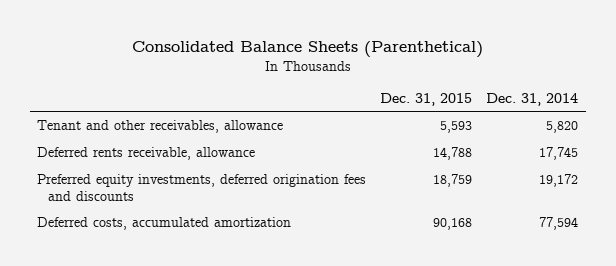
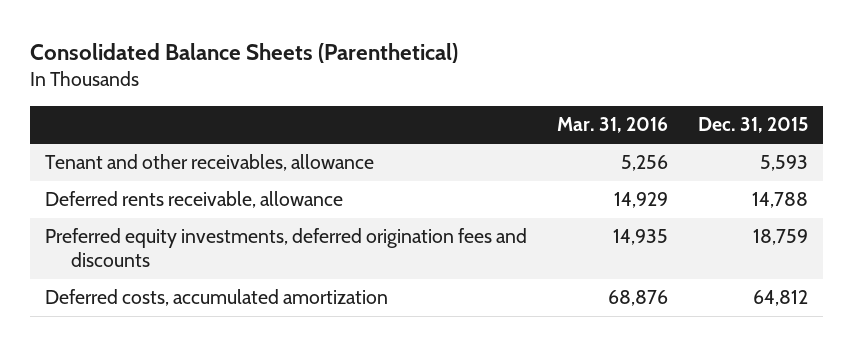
[486,92,579,106] Dec. 31, 2014 -> none
none -> [556,117,668,134] Mar. 31, 2016
[433,218,473,231] 90,168 -> [752,290,808,307] 64,812

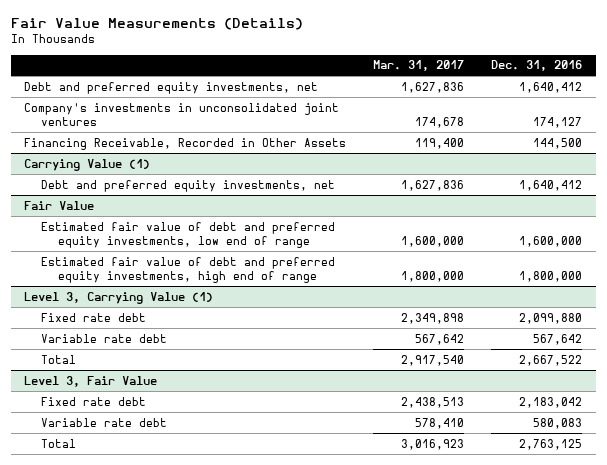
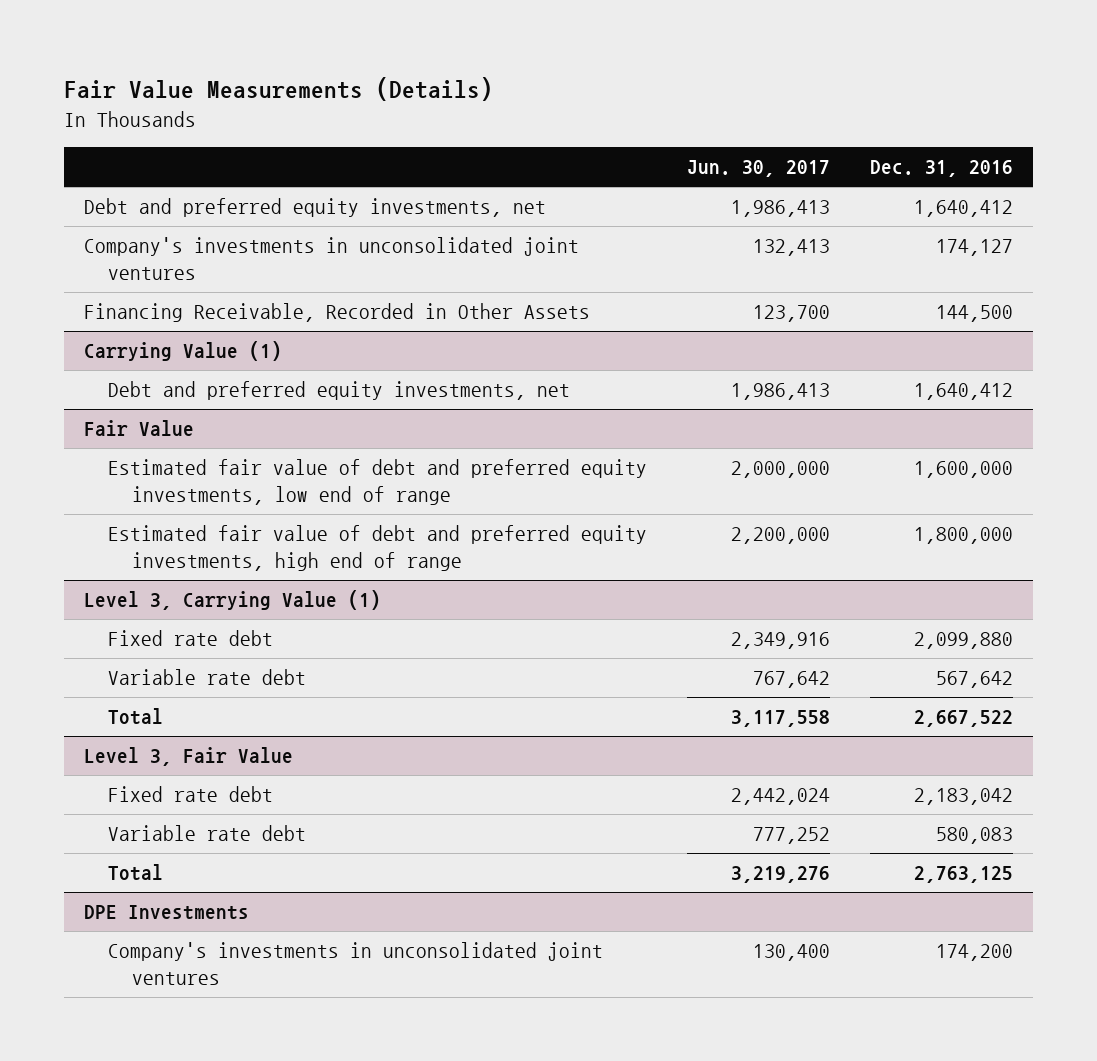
[373,60,465,72] Mar. 31, 2017 -> none
none -> [687,160,831,178] Jun. 30, 2017
none -> [84,905,250,921] DPE Investments
none -> [108,942,604,986] Company's investments in unconsolidated joint ventures

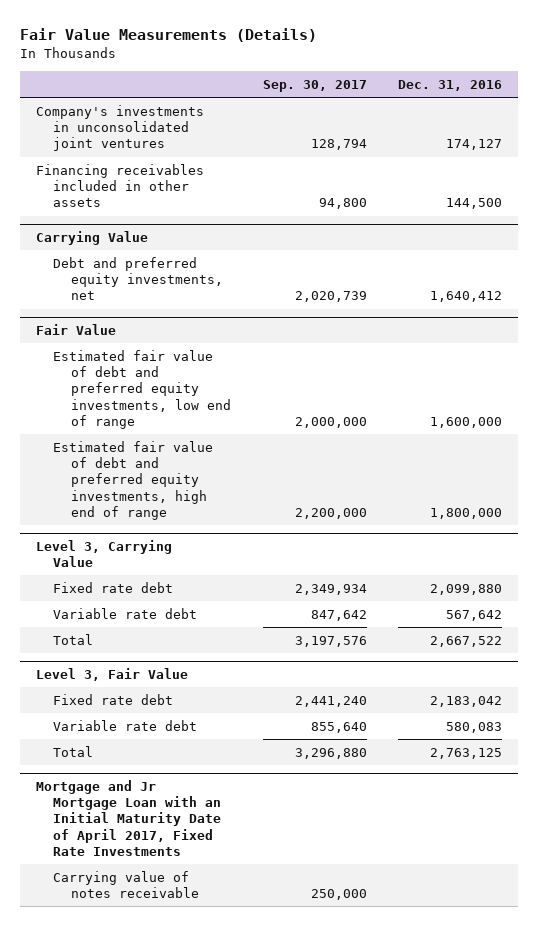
[687,160,831,178] Jun. 30, 2017 -> none
none -> [262,79,367,92] Sep. 30, 2017
[84,198,547,218] Debt and preferred equity investments, net -> none
[84,303,591,323] Financing Receivable, Recorded in Other Assets -> [35,163,204,208] Financing receivables included in other assets
[84,341,283,362] Carrying Value (1) -> [35,230,148,245] Carrying Value
[84,590,382,611] Level 3, Carrying Value (1) -> [35,539,172,568] Level 3, Carrying Value
[84,905,250,921] DPE Investments -> none
[108,942,604,986] Company's investments in unconsolidated joint ventures -> none
none -> [35,779,222,856] Mortgage and Jr Mortgage Loan with an Initial Maturity Date of April 2017, Fixed Rate Investments
none -> [53,870,200,899] Carrying value of notes receivable

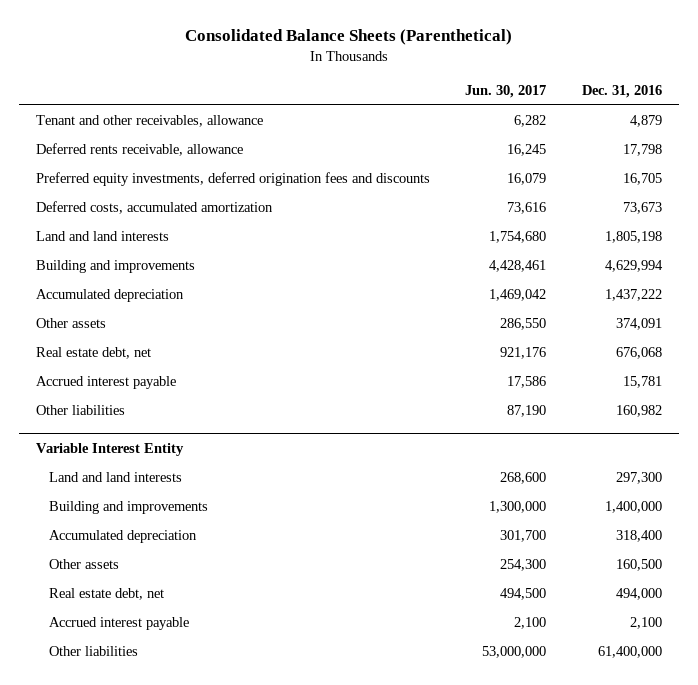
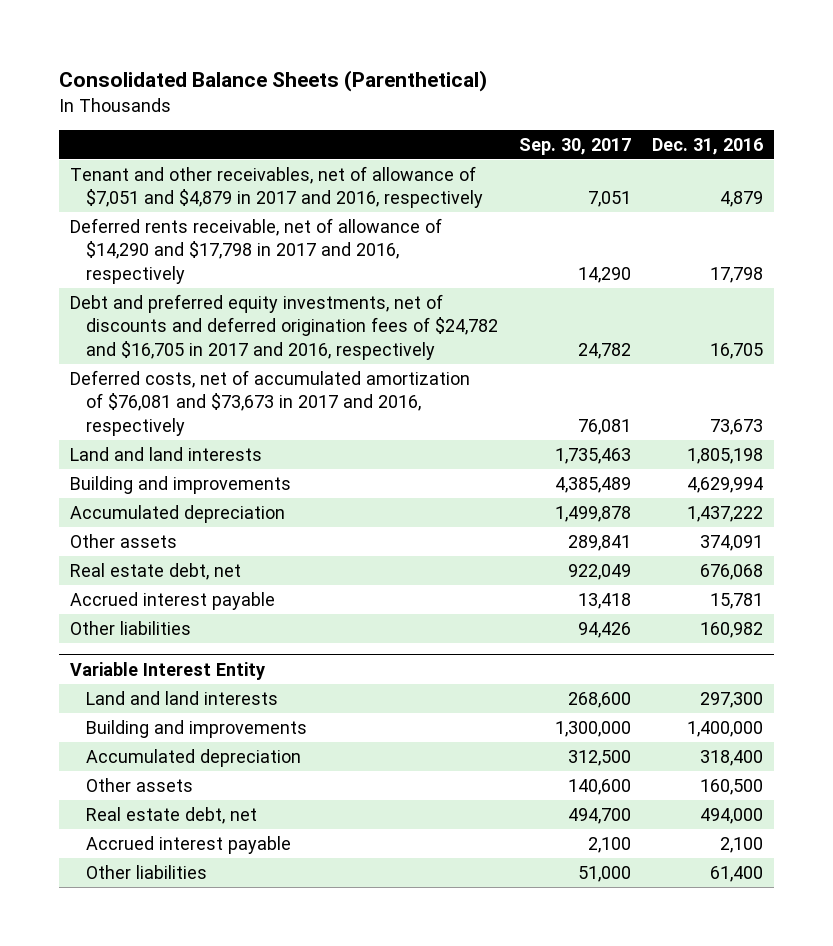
[465,84,547,98] Jun. 30, 2017 -> none
none -> [519,138,632,156] Sep. 30, 2017
[36,115,264,128] Tenant and other receivables, allowance -> [69,165,483,209] Tenant and other receivables, net of allowance of $7,051 and $4,879 in 2017 and 2016, respectively
[36,143,244,157] Deferred rents receivable, allowance -> [69,217,442,284] Deferred rents receivable, net of allowance of $14,290 and $17,798 in 2017 and 2016, respectively
[36,172,431,187] Preferred equity investments, deferred origination fees and discounts -> [69,293,498,360] Debt and preferred equity investments, net of discounts and deferred origination fees of $24,782 and $16,705 in 2017 and 2016, respectively
[36,201,274,215] Deferred costs, accumulated amortization -> [69,369,470,436] Deferred costs, net of accumulated amortization of $76,081 and $73,673 in 2017 and 2016, respectively
[597,646,662,659] 61,400,000 -> [710,865,764,882] 61,400

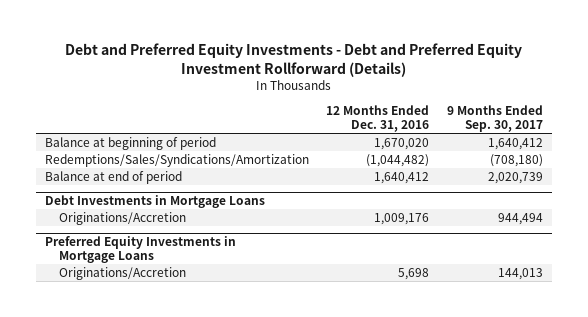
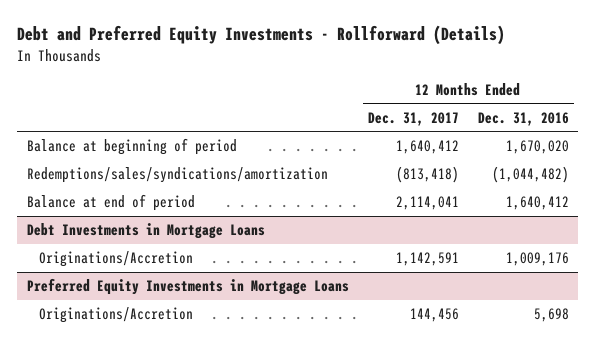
[64,42,522,77] Debt and Preferred Equity Investments - Debt and Preferred Equity Investment Rollforward (Details) -> [17,25,506,46] Debt and Preferred Equity Investments - Rollforward (Details)
[446,104,543,132] 9 Months Ended Sep. 30, 2017 -> none
none -> [367,111,459,126] Dec. 31, 2017
[44,154,309,168] Redemptions/Sales/Syndications/Amortization -> [26,167,328,184] Redemptions/sales/syndications/amortization

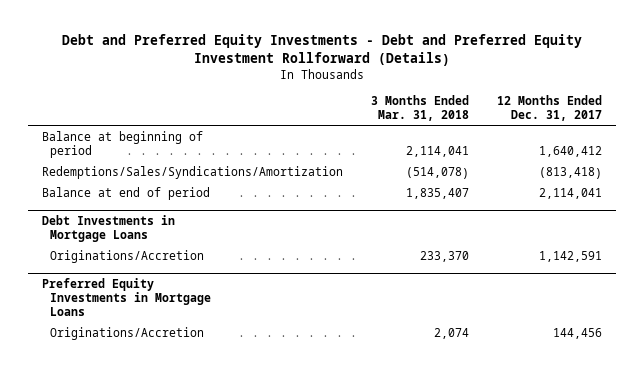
[17,25,506,46] Debt and Preferred Equity Investments - Rollforward (Details) -> [61,34,582,67] Debt and Preferred Equity Investments - Debt and Preferred Equity Investment Rollforward (Details)
[477,111,569,126] Dec. 31, 2016 -> none
none -> [370,94,469,121] 3 Months Ended Mar. 31, 2018
[26,167,328,184] Redemptions/sales/syndications/amortization -> [41,165,343,179] Redemptions/Sales/Syndications/Amortization

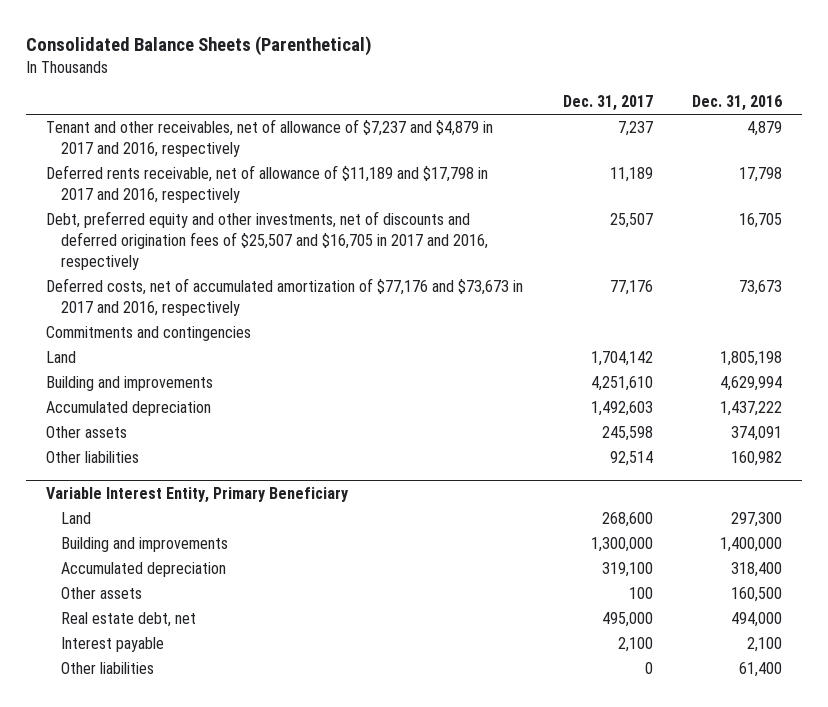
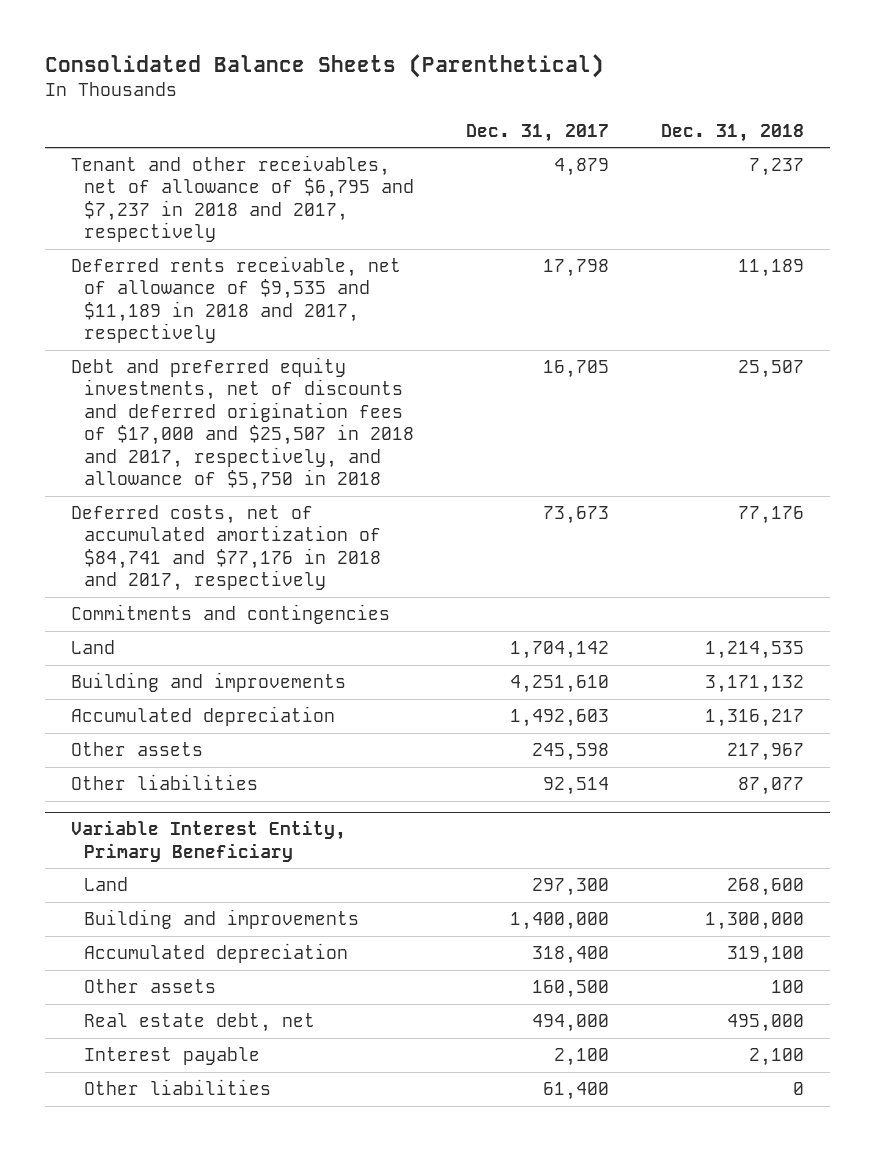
[692,95,783,112] Dec. 31, 2016 -> none
none -> [660,123,804,142] Dec. 31, 2018
[45,119,493,157] Tenant and other receivables, net of allowance of $7,237 and $4,879 in 2017 and 2016, respectively -> [71,154,414,243] Tenant and other receivables, net of allowance of $6,795 and $7,237 in 2018 and 2017, respectively
[617,121,653,137] 7,237 -> [553,157,609,176] 4,879
[45,165,488,203] Deferred rents receivable, net of allowance of $11,189 and $17,798 in 2017 and 2016, respectively -> [71,255,402,344] Deferred rents receivable, net of allowance of $9,535 and $11,189 in 2018 and 2017, respectively
[609,167,653,183] 11,189 -> [542,258,609,277] 17,798
[45,211,489,270] Debt, preferred equity and other investments, net of discounts and deferred origination fees of $25,507 and $16,705 in 2017 and 2016, respectively -> [71,356,414,491] Debt and preferred equity investments, net of discounts and deferred origination fees of $17,000 and $25,507 in 2018 and 2017, respectively, and allowance of $5,750 in 2018
[609,213,653,229] 25,507 -> [542,359,609,378] 16,705
[45,278,523,316] Deferred costs, net of accumulated amortization of $77,176 and $73,673 in 2017 and 2016, respectively -> [71,504,381,592] Deferred costs, net of accumulated amortization of $84,741 and $77,176 in 2018 and 2017, respectively
[609,280,653,296] 77,176 -> [542,505,609,524] 73,673
[601,512,653,528] 268,600 -> [531,877,609,896] 297,300
[590,537,653,553] 1,300,000 -> [509,911,609,930] 1,400,000
[601,562,653,578] 319,100 -> [531,945,609,964] 318,400
[628,587,653,600] 100 -> [531,979,609,998] 160,500
[601,612,653,628] 495,000 -> [531,1013,609,1032] 494,000
[644,662,653,675] 0 -> [542,1081,609,1100] 61,400

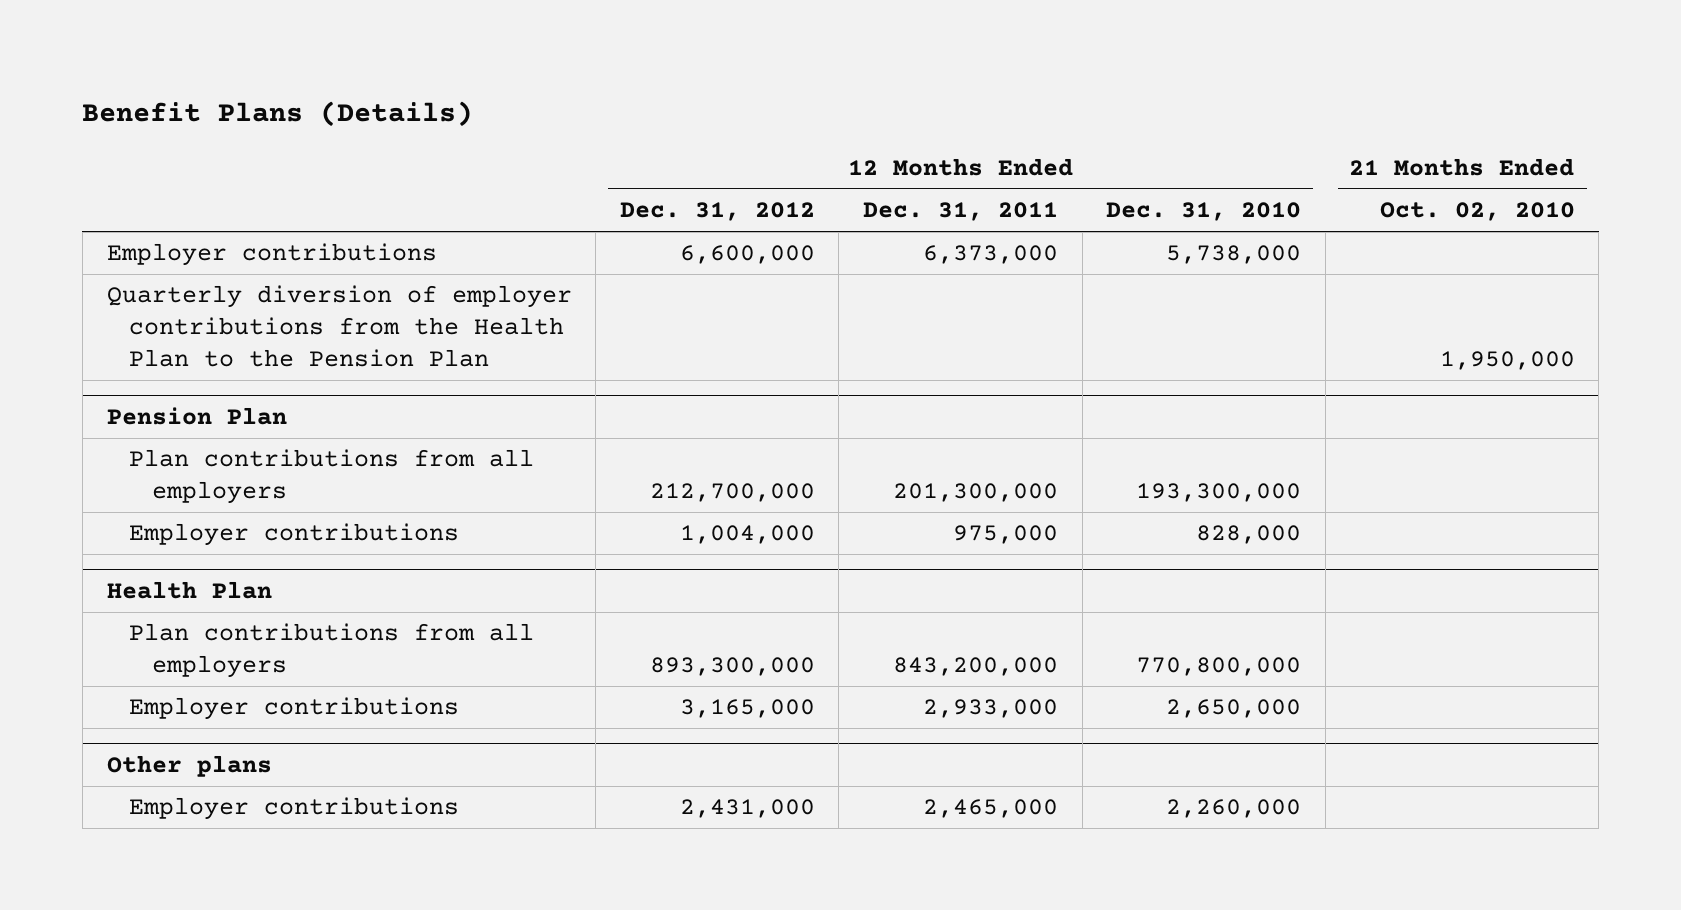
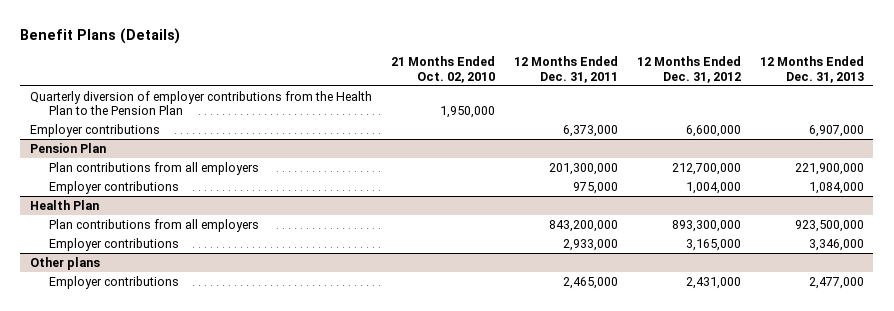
[1106,202,1302,222] Dec. 31, 2010 -> none
none -> [759,56,864,83] 12 Months Ended Dec. 31, 2013
[106,243,437,267] Employer contributions -> [29,123,160,137] Employer contributions

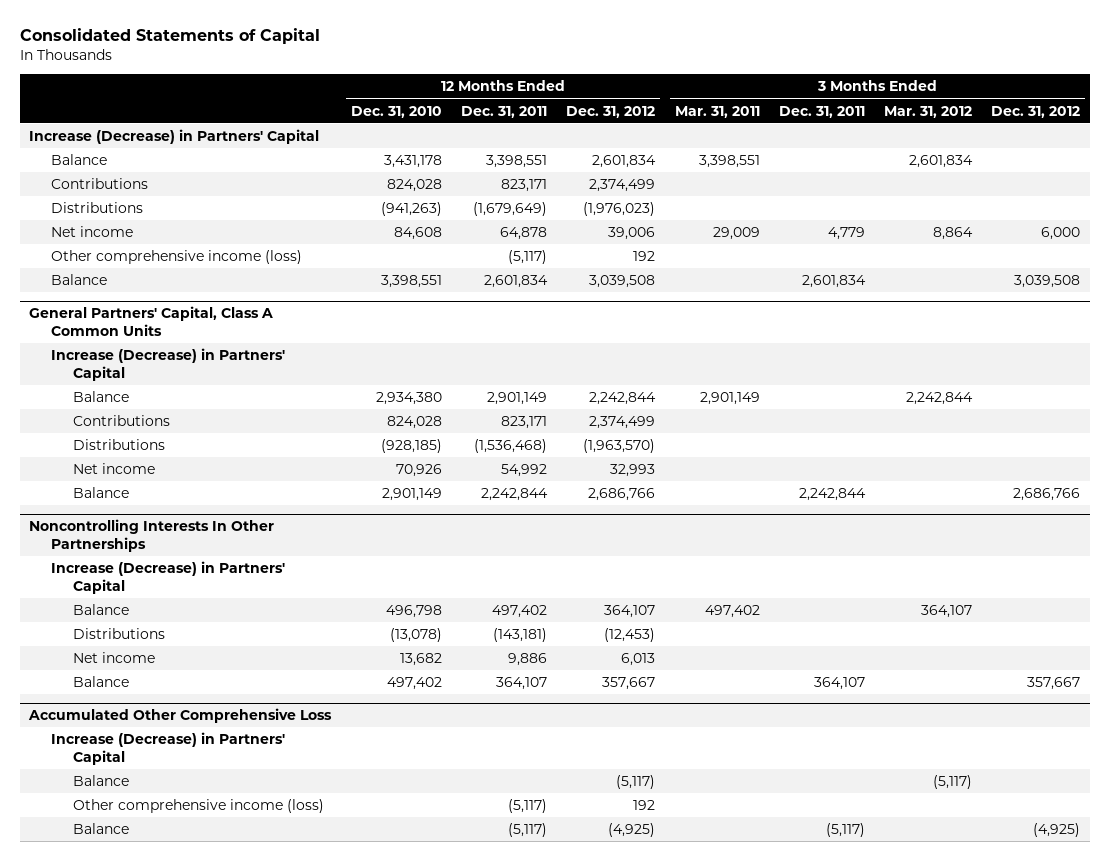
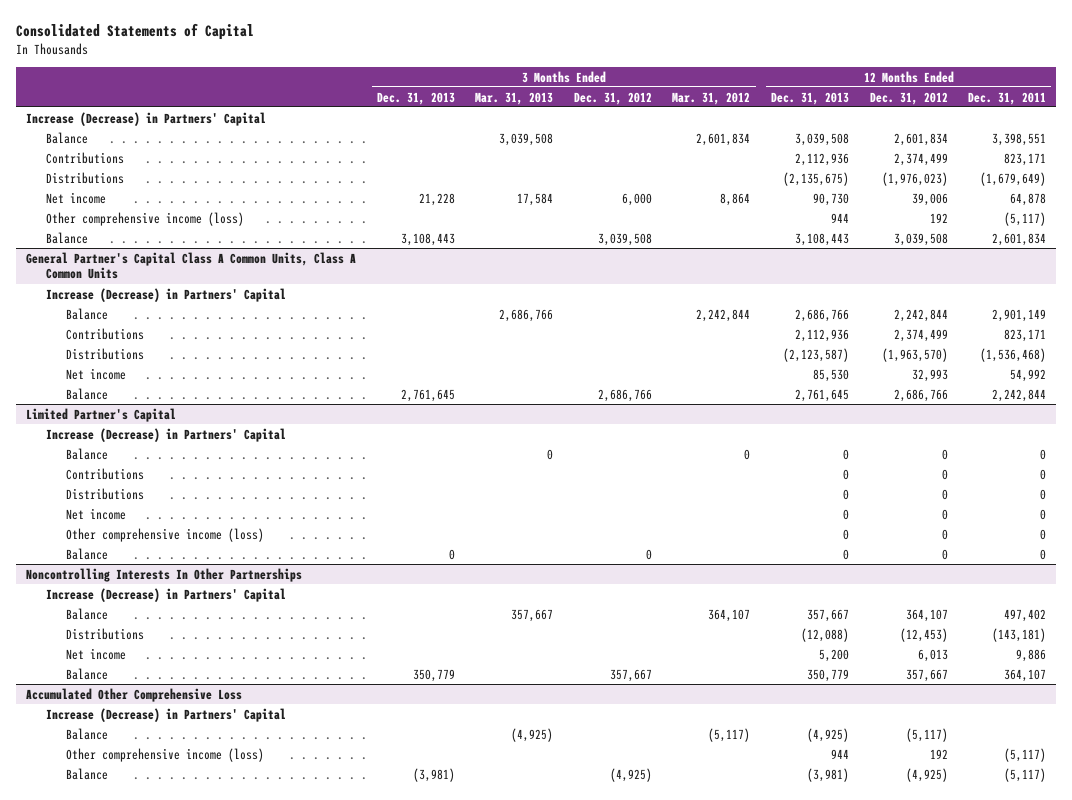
[350,105,442,118] Dec. 31, 2010 -> none
[674,105,760,118] Mar. 31, 2011 -> none
[778,105,865,118] Dec. 31, 2011 -> none
none -> [376,91,455,105] Dec. 31, 2013
none -> [475,91,554,105] Mar. 31, 2013
none -> [771,91,850,105] Dec. 31, 2013
[29,306,274,337] General Partners' Capital, Class A Common Units -> [26,251,357,280] General Partner's Capital Class A Common Units, Class A Common Units
none -> [26,407,177,422] Limited Partner's Capital
none -> [46,427,287,442] Increase (Decrease) in Partners' Capital
none -> [65,447,108,460] Balance
none -> [65,467,144,480] Contributions
none -> [65,487,144,500] Distributions
none -> [65,507,126,520] Net income
none -> [65,527,264,542] Other comprehensive income (loss)
none -> [65,547,108,560] Balance

